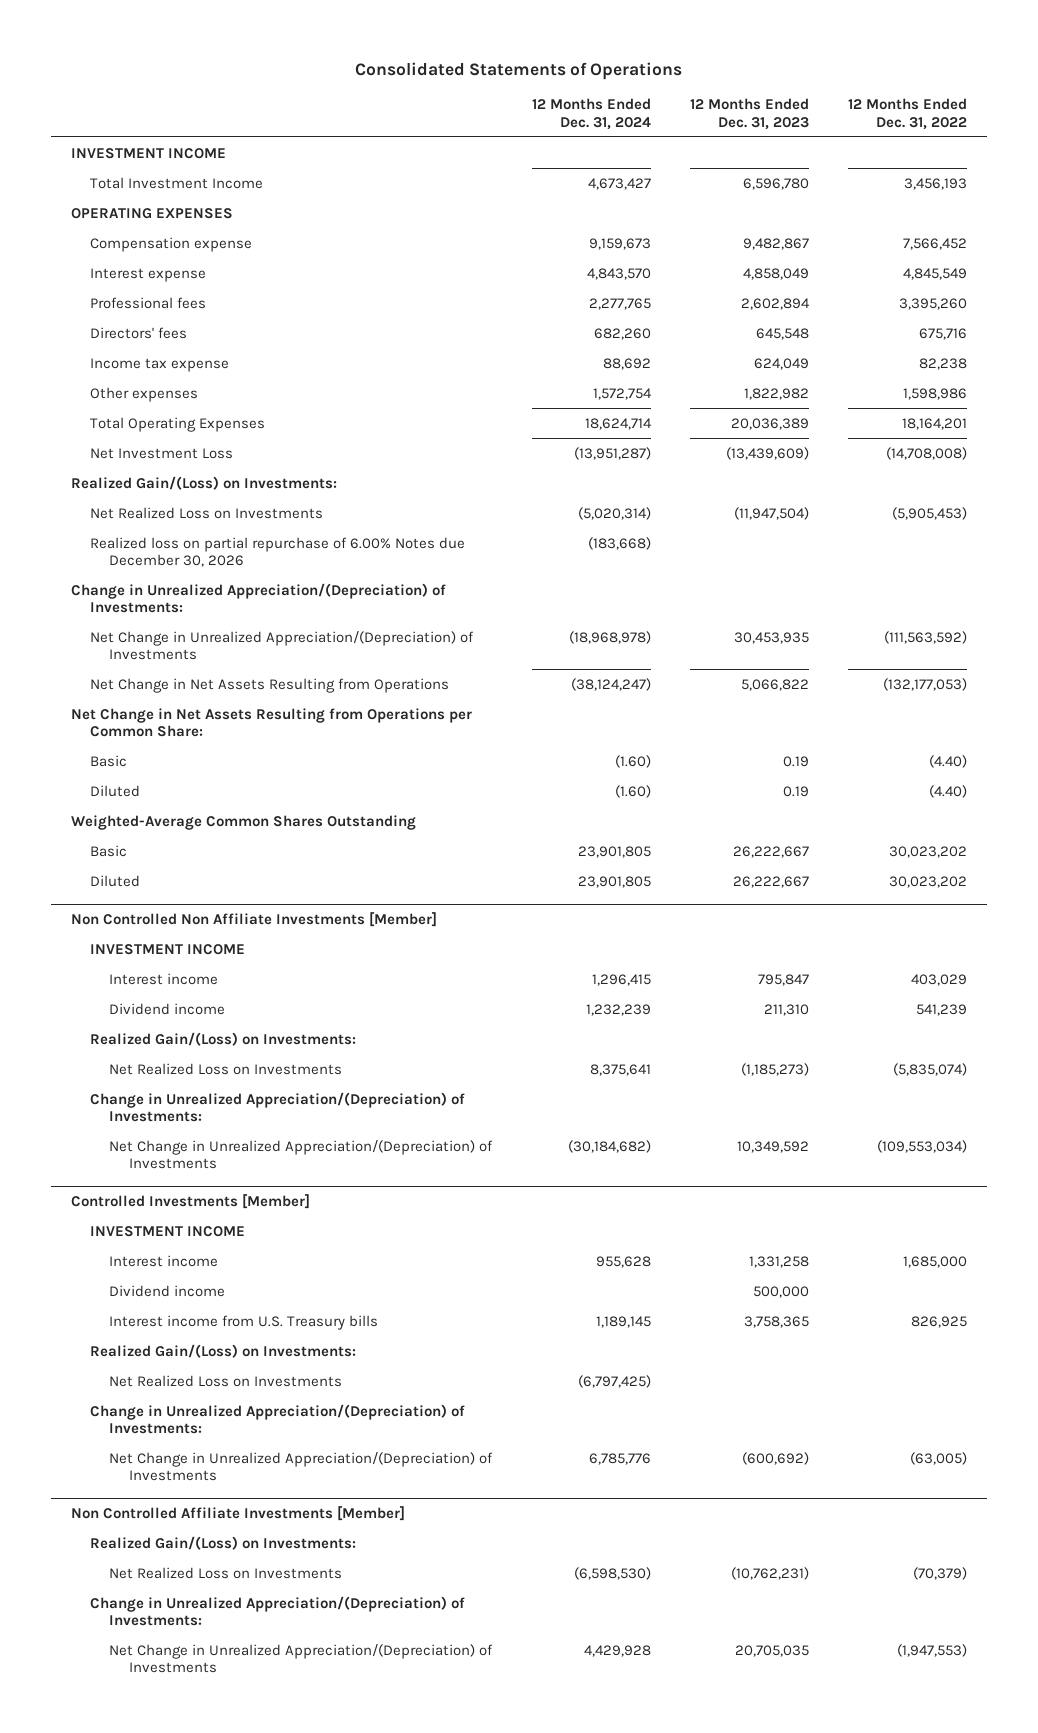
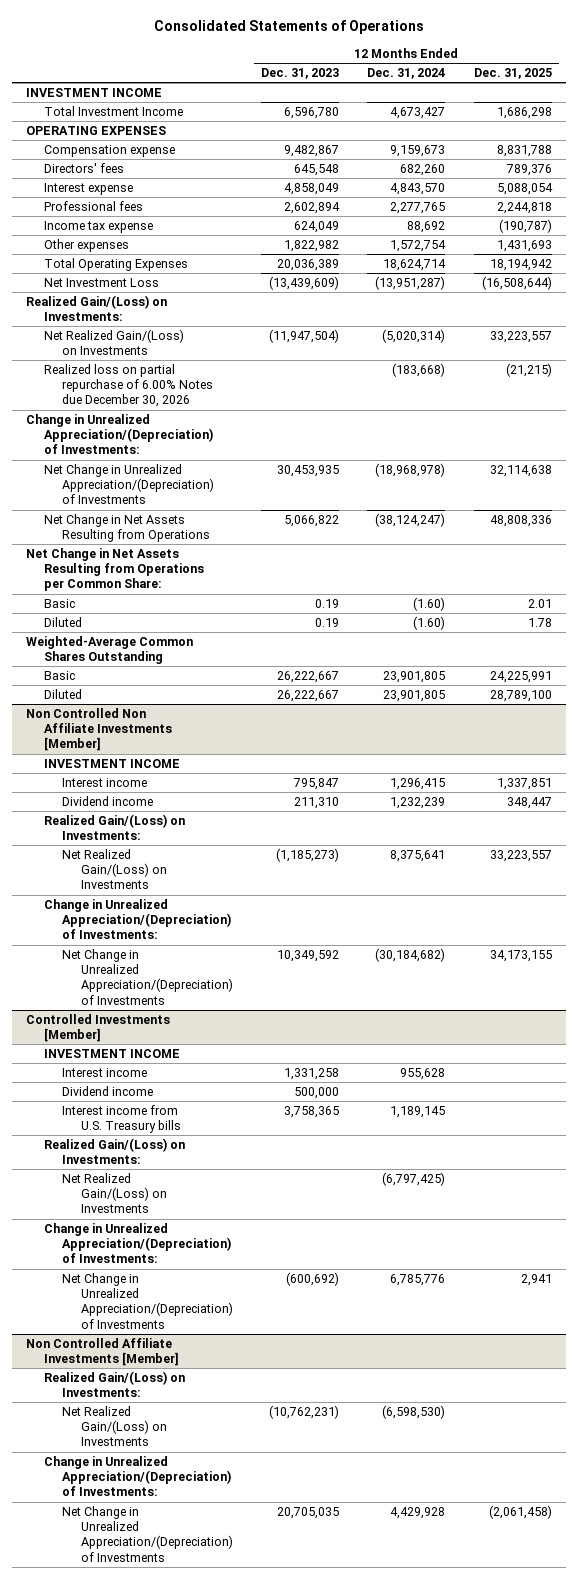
[848,98,968,130] 12 Months Ended Dec. 31, 2022 -> none
none -> [473,68,552,80] Dec. 31, 2025
[90,326,188,339] Directors' fees -> [44,163,125,174] Directors' fees
[90,506,324,519] Net Realized Loss on Investments -> [44,329,185,356] Net Realized Gain/(Loss) on Investments
[109,1062,343,1075] Net Realized Loss on Investments -> [62,849,167,890] Net Realized Gain/(Loss) on Investments
[109,1374,343,1387] Net Realized Loss on Investments -> [62,1173,167,1214] Net Realized Gain/(Loss) on Investments
[109,1566,343,1579] Net Realized Loss on Investments -> [62,1406,167,1447] Net Realized Gain/(Loss) on Investments

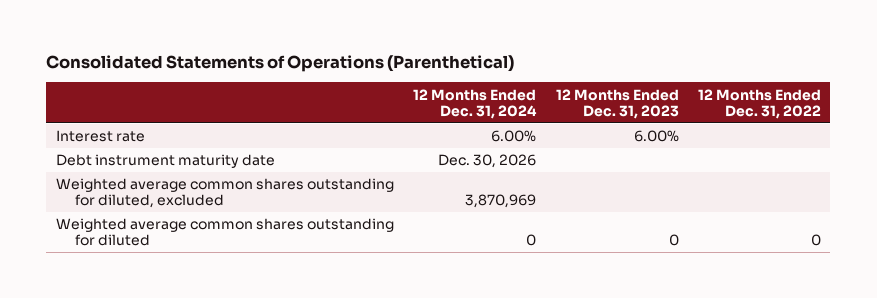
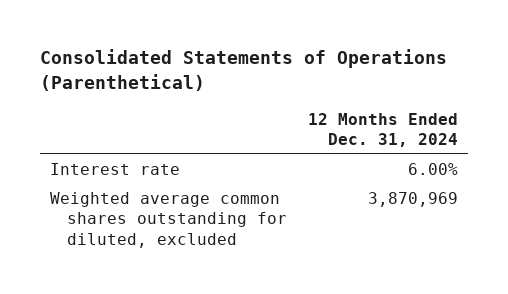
[555,88,679,119] 12 Months Ended Dec. 31, 2023 -> none
[697,88,821,119] 12 Months Ended Dec. 31, 2022 -> none
[56,154,276,169] Debt instrument maturity date -> none
[56,218,395,247] Weighted average common shares outstanding for diluted -> none

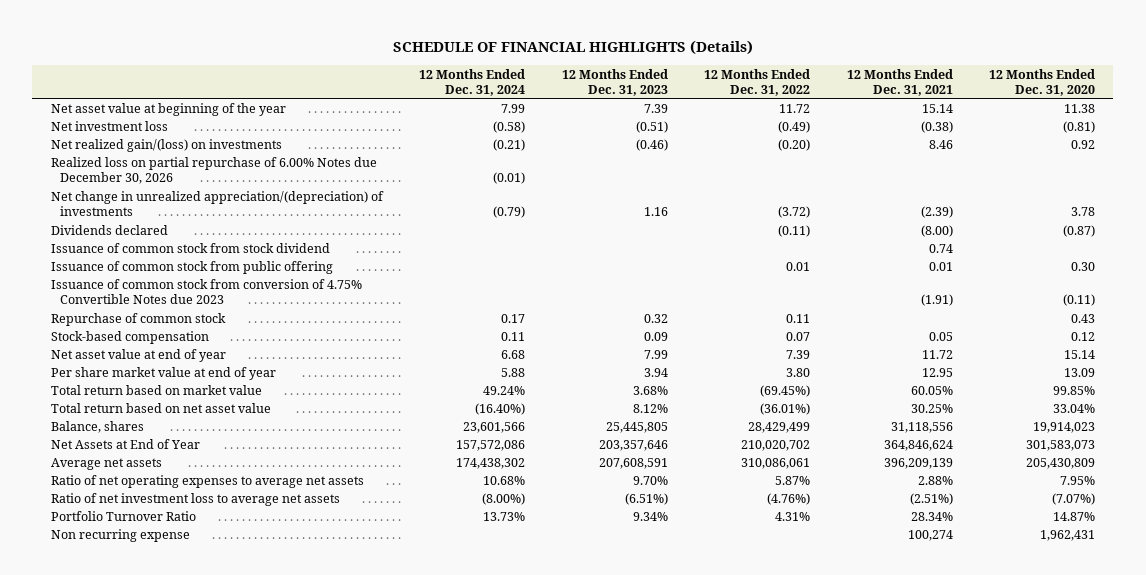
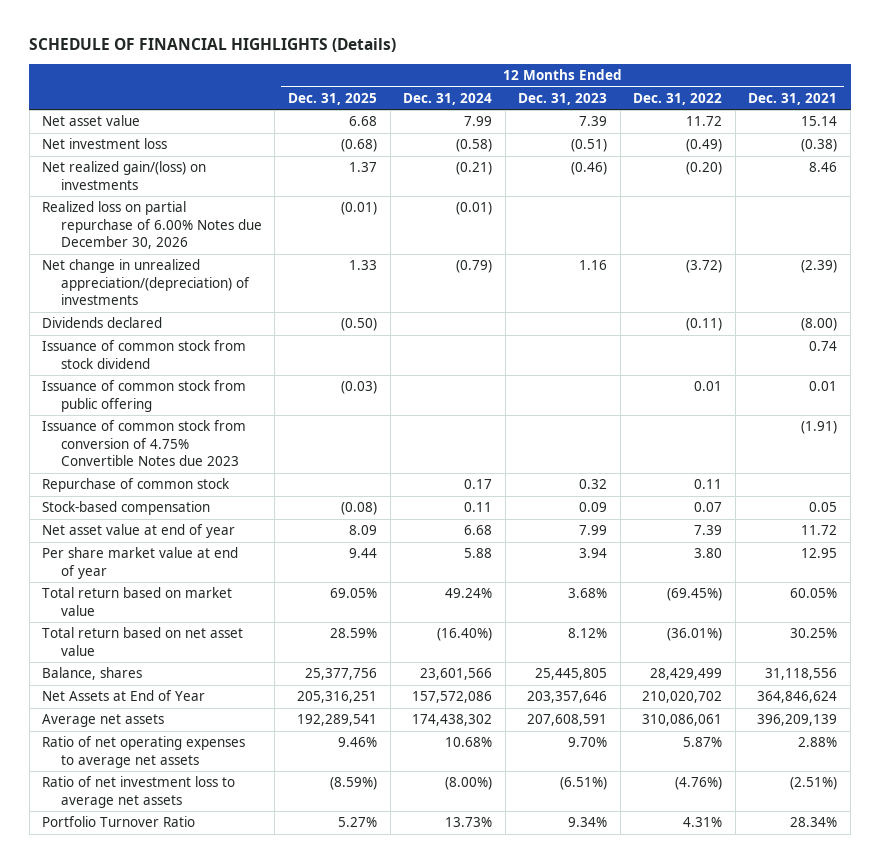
[989,68,1096,96] 12 Months Ended Dec. 31, 2020 -> none
none -> [287,92,377,105] Dec. 31, 2025
[50,102,286,116] Net asset value at beginning of the year -> [42,115,141,127] Net asset value
[50,528,190,542] Non recurring expense -> none

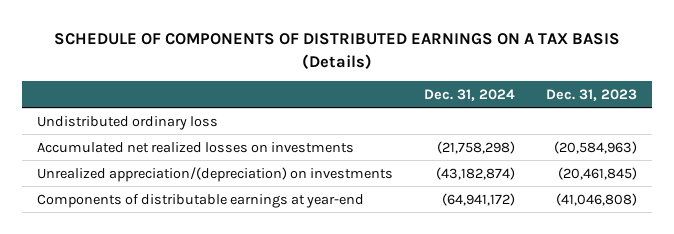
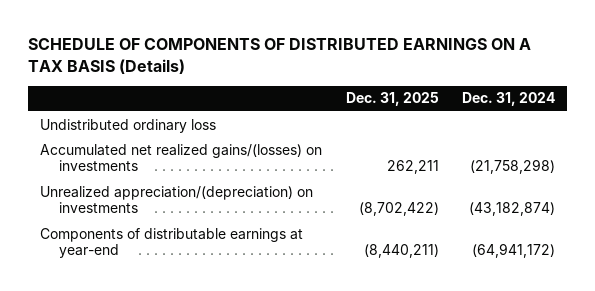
[545,88,637,101] Dec. 31, 2023 -> none
none -> [345,92,439,107] Dec. 31, 2025
[37,141,355,153] Accumulated net realized losses on investments -> [39,143,322,172] Accumulated net realized gains/(losses) on investments

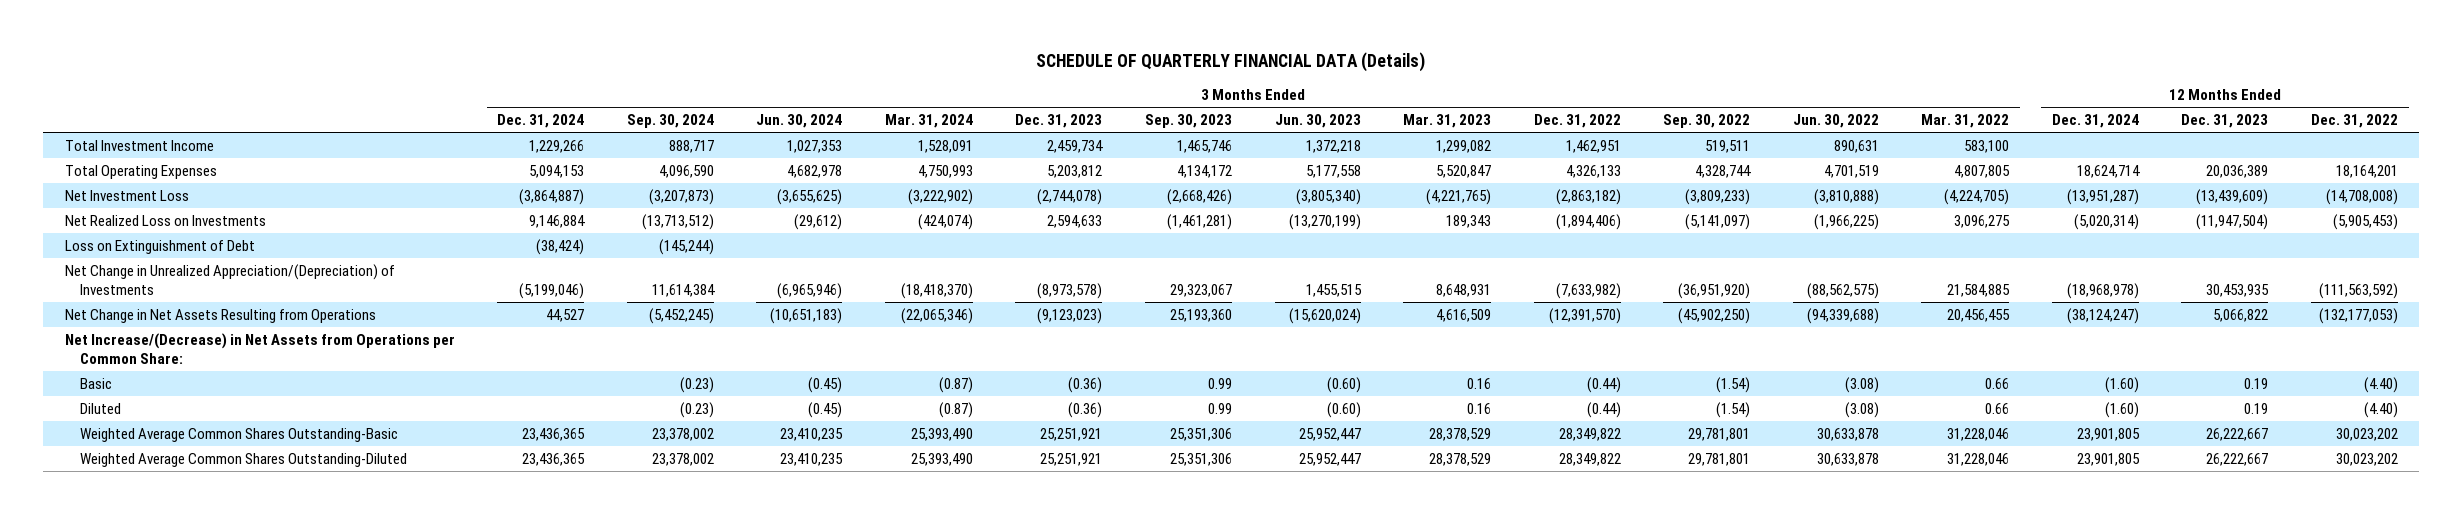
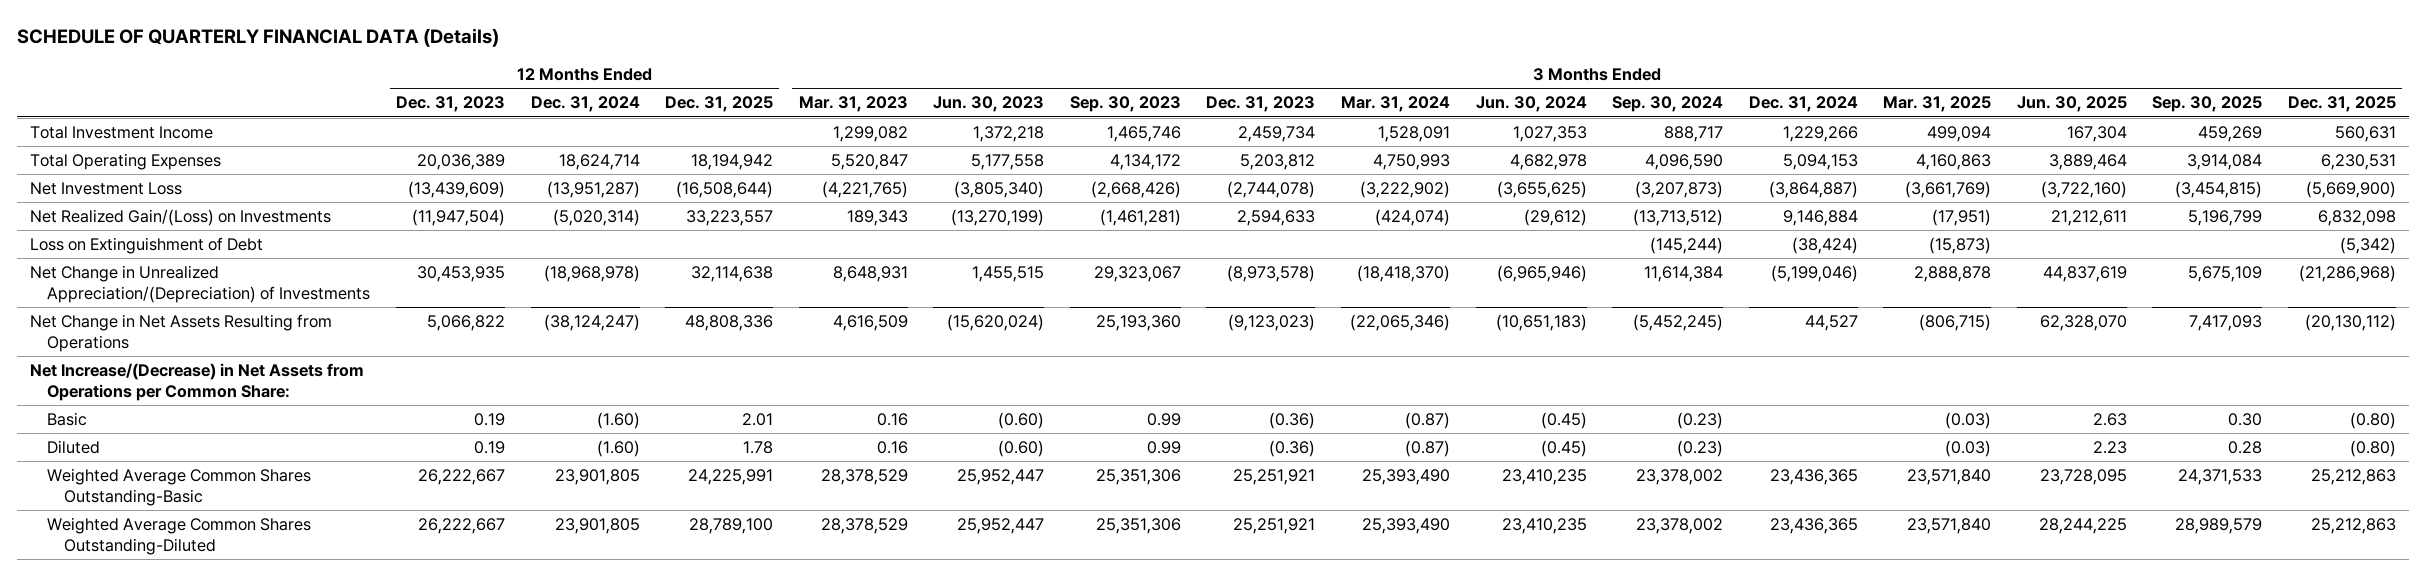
[1533,113,1621,128] Dec. 31, 2022 -> none
[1663,113,1751,128] Sep. 30, 2022 -> none
[1792,113,1879,128] Jun. 30, 2022 -> none
[1921,113,2010,128] Mar. 31, 2022 -> none
[2310,113,2398,128] Dec. 31, 2022 -> none
none -> [665,96,774,113] Dec. 31, 2025
none -> [1883,96,1992,113] Mar. 31, 2025
none -> [2016,96,2127,113] Jun. 30, 2025
none -> [2152,96,2263,113] Sep. 30, 2025
none -> [2287,96,2396,113] Dec. 31, 2025
[64,214,266,226] Net Realized Loss on Investments -> [30,209,332,227] Net Realized Gain/(Loss) on Investments

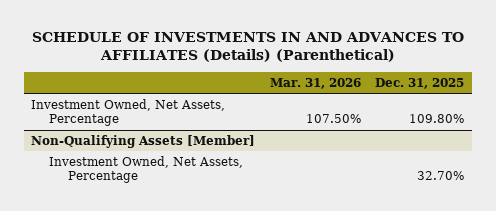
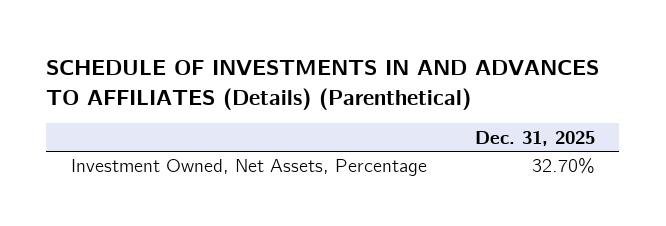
[269,77,361,89] Mar. 31, 2026 -> none
[31,98,226,127] Investment Owned, Net Assets, Percentage -> none
[31,134,256,148] Non-Qualifying Assets [Member] -> none

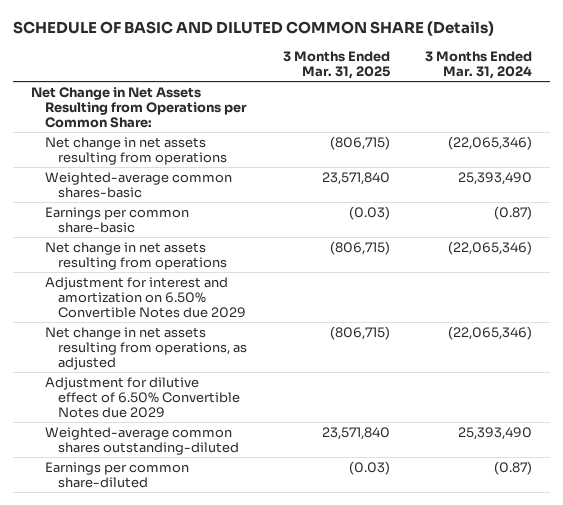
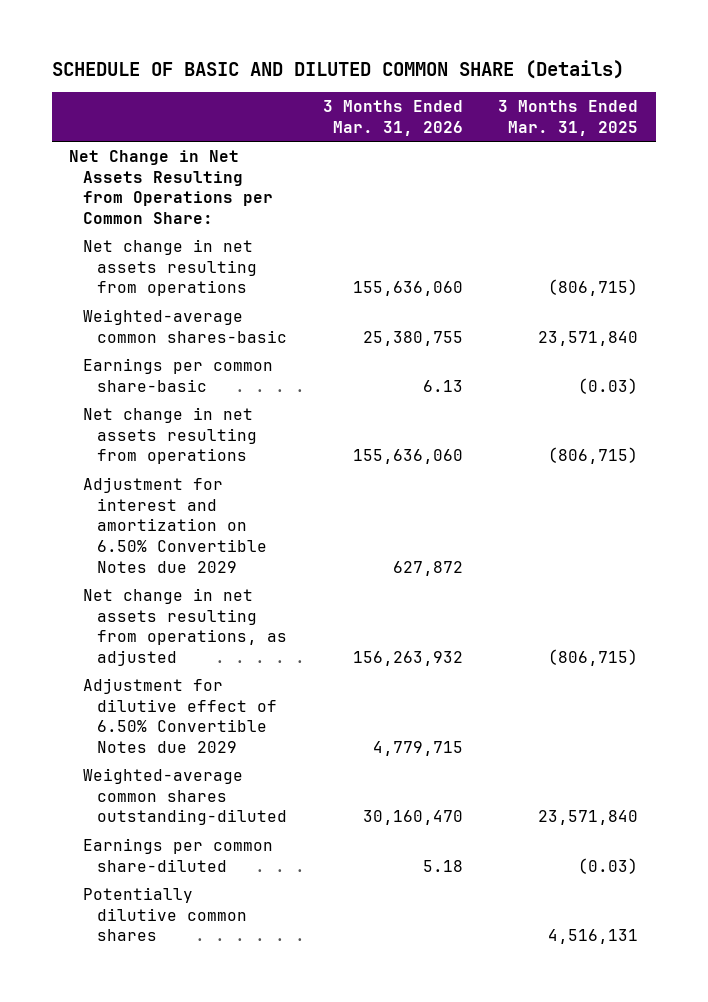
[425,50,533,79] 3 Months Ended Mar. 31, 2024 -> none
none -> [322,100,463,136] 3 Months Ended Mar. 31, 2026
none -> [83,886,248,942] Potentially dilutive common shares

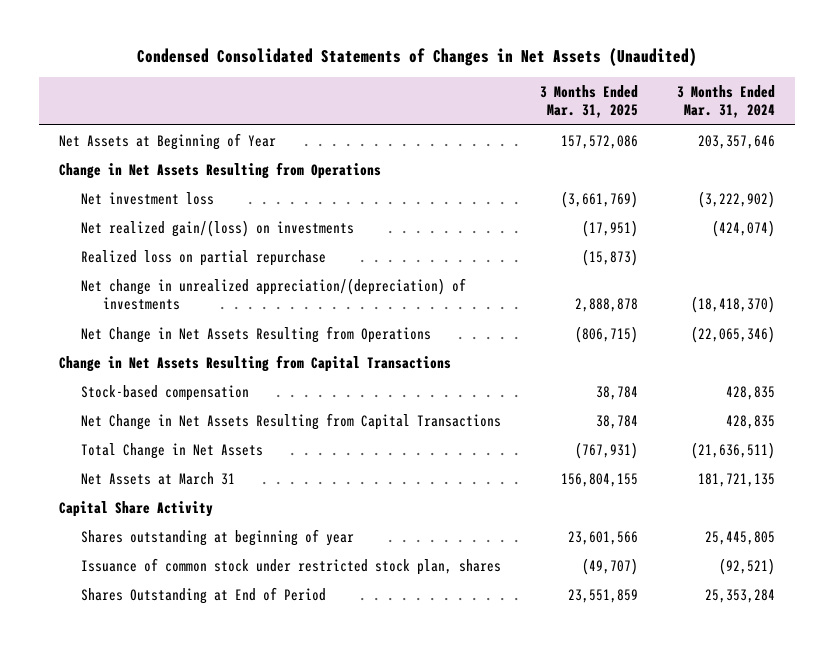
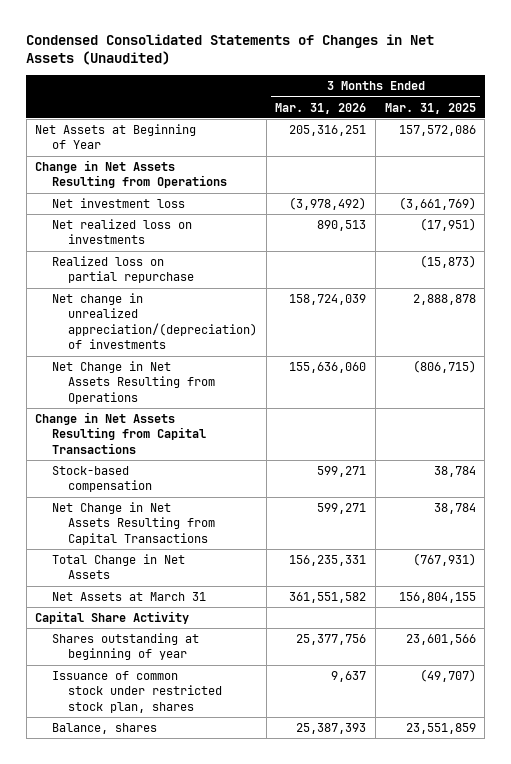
[677,84,776,118] 3 Months Ended Mar. 31, 2024 -> none
none -> [275,102,367,114] Mar. 31, 2026
[80,219,354,237] Net realized gain/(loss) on investments -> [51,219,192,245] Net realized loss on investments
[80,586,326,604] Shares Outstanding at End of Period -> [51,723,157,735] Balance, shares

